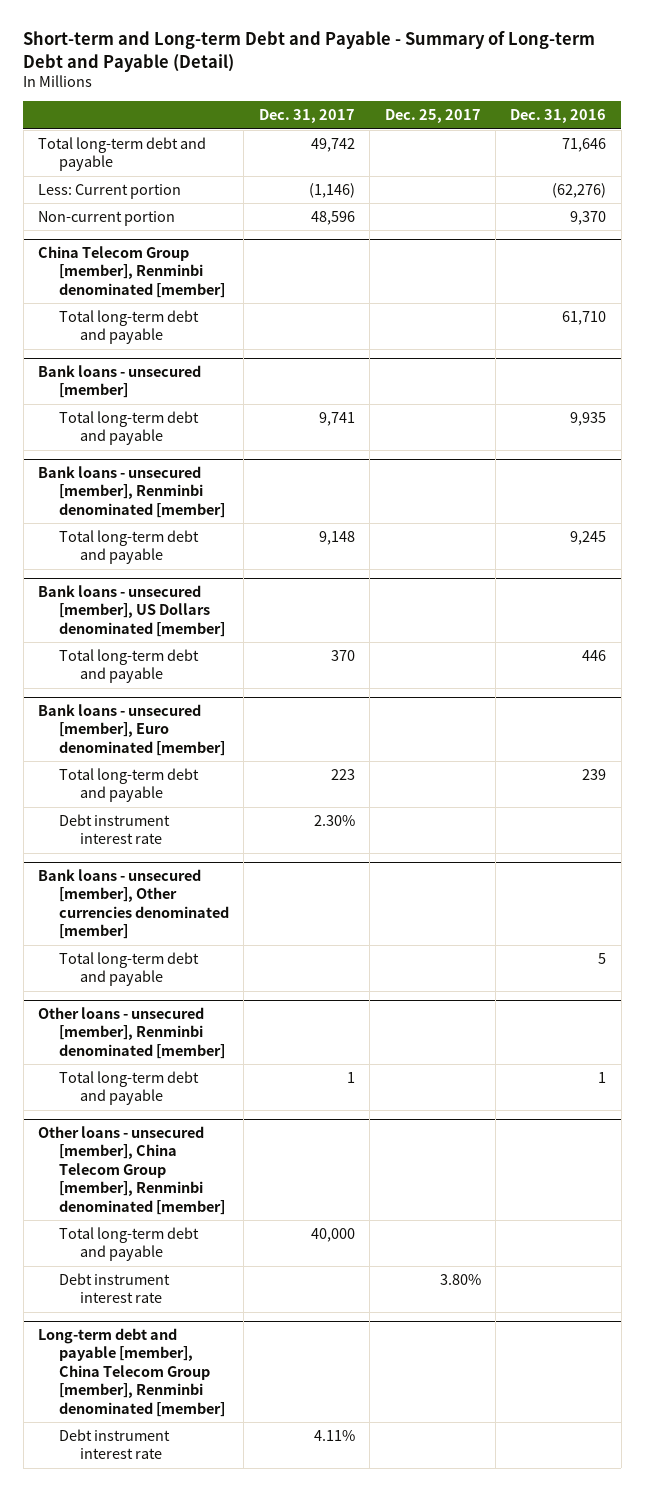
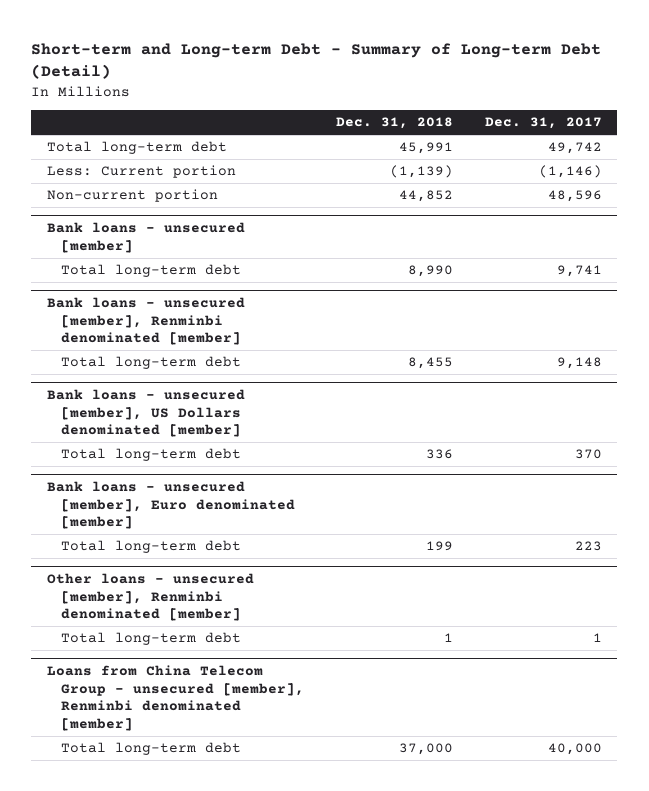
[23,31,596,72] Short-term and Long-term Debt and Payable - Summary of Long-term Debt and Payable (Detail) -> [31,42,602,80] Short-term and Long-term Debt - Summary of Long-term Debt (Detail)
[384,109,481,124] Dec. 25, 2017 -> none
[510,109,607,124] Dec. 31, 2016 -> none
none -> [335,117,453,130] Dec. 31, 2018
[38,136,207,172] Total long-term debt and payable -> [47,141,228,155] Total long-term debt
[38,246,225,298] China Telecom Group [member], Renminbi denominated [member] -> none
[58,309,199,345] Total long-term debt and payable -> none
[58,410,199,446] Total long-term debt and payable -> [60,264,241,278] Total long-term debt
[58,529,199,565] Total long-term debt and payable -> [60,356,241,370] Total long-term debt
[58,648,199,684] Total long-term debt and payable -> [60,448,241,462] Total long-term debt
[58,813,170,845] Debt instrument interest rate -> none
[38,869,229,940] Bank loans - unsecured [member], Other currencies denominated [member] -> none
[58,951,199,987] Total long-term debt and payable -> none
[58,767,199,803] Total long-term debt and payable -> [60,540,241,554] Total long-term debt
[58,1272,170,1304] Debt instrument interest rate -> none
[38,1328,225,1417] Long-term debt and payable [member], China Telecom Group [member], Renminbi denominated [member] -> none
[58,1428,170,1460] Debt instrument interest rate -> none
[58,1070,199,1106] Total long-term debt and payable -> [60,632,241,646] Total long-term debt
[38,1126,225,1215] Other loans - unsecured [member], China Telecom Group [member], Renminbi denominated [member] -> [47,665,304,731] Loans from China Telecom Group - unsecured [member], Renminbi denominated [member]
[58,1226,199,1262] Total long-term debt and payable -> [60,742,241,756] Total long-term debt

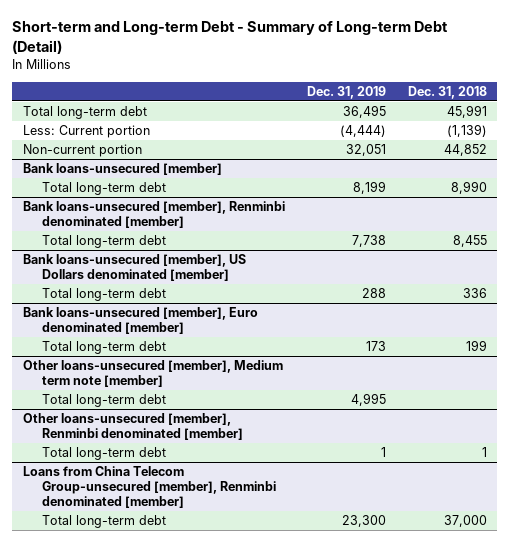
[484,117,602,130] Dec. 31, 2017 -> none
none -> [306,85,386,99] Dec. 31, 2019
[47,222,246,253] Bank loans - unsecured [member] -> [23,163,223,176] Bank loans-unsecured [member]
[47,297,246,346] Bank loans - unsecured [member], Renminbi denominated [member] -> [23,201,286,229] Bank loans-unsecured [member], Renminbi denominated [member]
[47,389,246,438] Bank loans - unsecured [member], US Dollars denominated [member] -> [23,254,247,282] Bank loans-unsecured [member], US Dollars denominated [member]
[47,481,295,530] Bank loans - unsecured [member], Euro denominated [member] -> [23,307,259,335] Bank loans-unsecured [member], Euro denominated [member]
none -> [23,360,284,388] Other loans-unsecured [member], Medium term note [member]
none -> [41,394,166,408] Total long-term debt
[47,573,255,622] Other loans - unsecured [member], Renminbi denominated [member] -> [23,413,243,441] Other loans-unsecured [member], Renminbi denominated [member]
[47,665,304,731] Loans from China Telecom Group - unsecured [member], Renminbi denominated [member] -> [23,466,276,509] Loans from China Telecom Group-unsecured [member], Renminbi denominated [member]

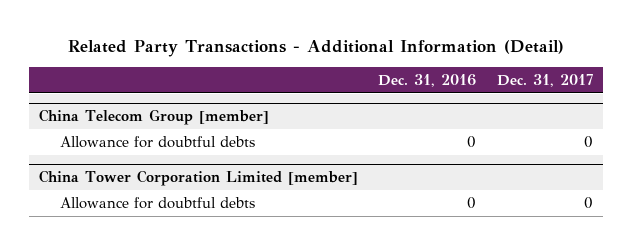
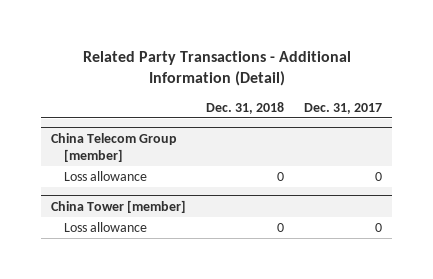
[378,74,477,88] Dec. 31, 2016 -> none
none -> [206,101,285,114] Dec. 31, 2018
[59,135,255,148] Allowance for doubtful debts -> [64,171,148,182] Loss allowance
[39,170,359,187] China Tower Corporation Limited [member] -> [51,199,187,213] China Tower [member]
[59,196,255,209] Allowance for doubtful debts -> [64,222,148,233] Loss allowance

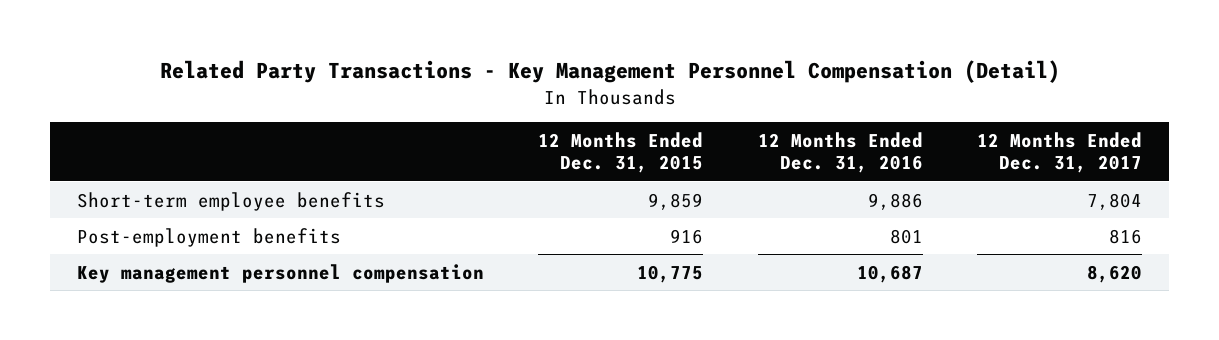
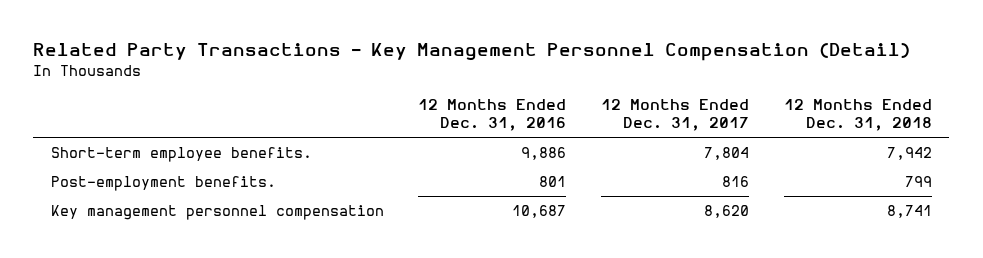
[538,131,704,174] 12 Months Ended Dec. 31, 2015 -> none
none -> [783,99,932,132] 12 Months Ended Dec. 31, 2018
[76,191,385,211] Short-term employee benefits -> [50,146,312,162] Short-term employee benefits.
[76,227,341,247] Post-employment benefits -> [50,175,276,191] Post-employment benefits.

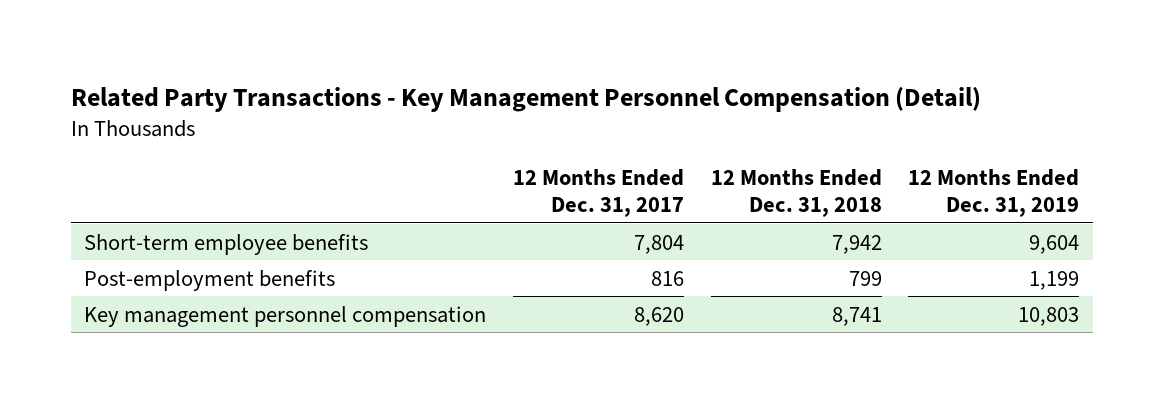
[418,99,567,132] 12 Months Ended Dec. 31, 2016 -> none
none -> [908,168,1080,218] 12 Months Ended Dec. 31, 2019
[50,146,312,162] Short-term employee benefits. -> [83,233,368,255] Short-term employee benefits
[50,175,276,191] Post-employment benefits. -> [83,269,335,291] Post-employment benefits

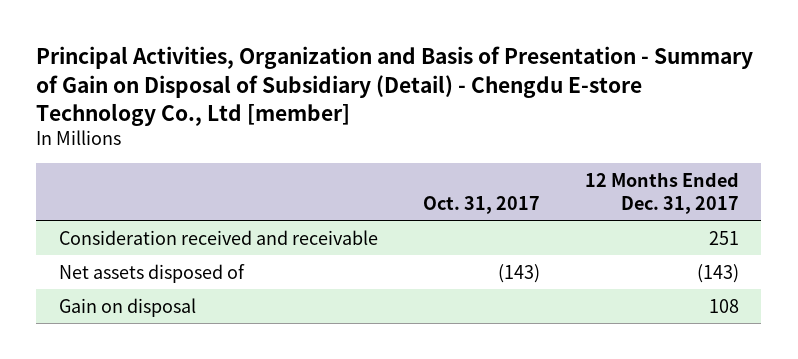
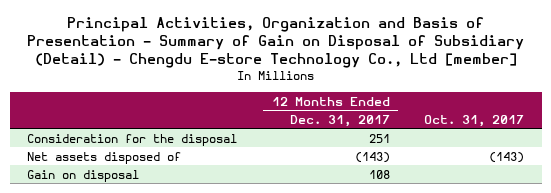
[58,229,378,245] Consideration received and receivable -> [26,133,237,146] Consideration for the disposal

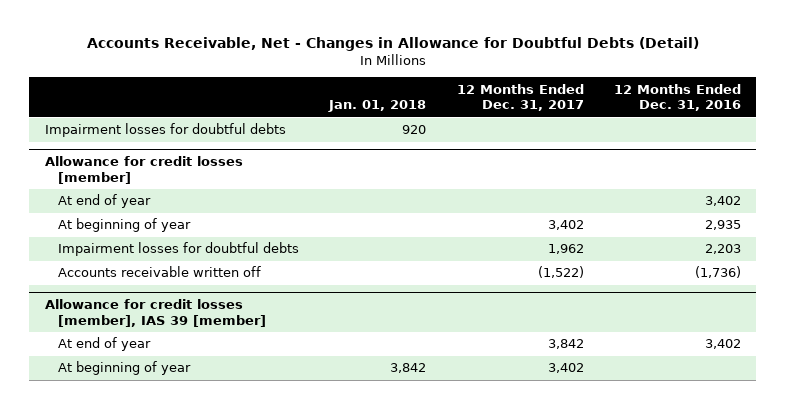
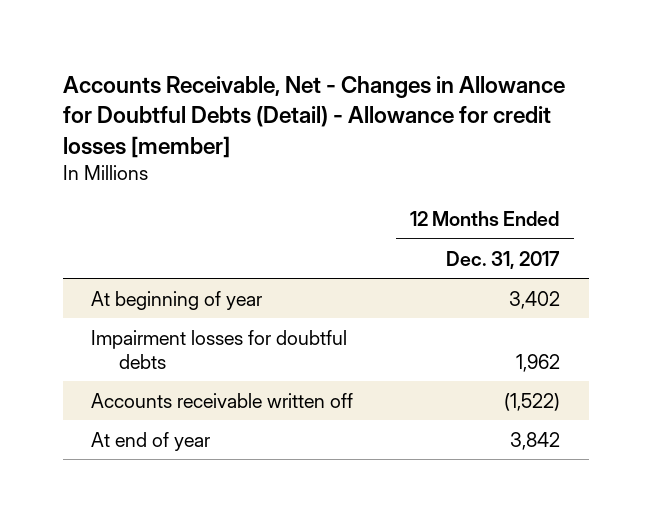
[86,37,699,52] Accounts Receivable, Net - Changes in Allowance for Doubtful Debts (Detail) -> [62,76,565,158] Accounts Receivable, Net - Changes in Allowance for Doubtful Debts (Detail) - Allowance for credit losses [member]
[328,100,427,113] Jan. 01, 2018 -> none
[614,83,742,112] 12 Months Ended Dec. 31, 2016 -> none
[44,123,286,138] Impairment losses for doubtful debts -> none
[44,156,243,185] Allowance for credit losses [member] -> none
[57,194,151,209] At end of year -> none
[44,299,266,328] Allowance for credit losses [member], IAS 39 [member] -> none
[57,361,191,376] At beginning of year -> none

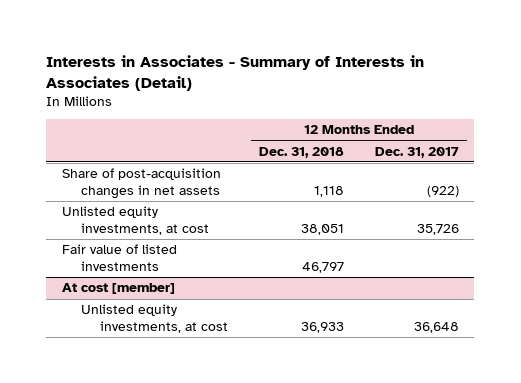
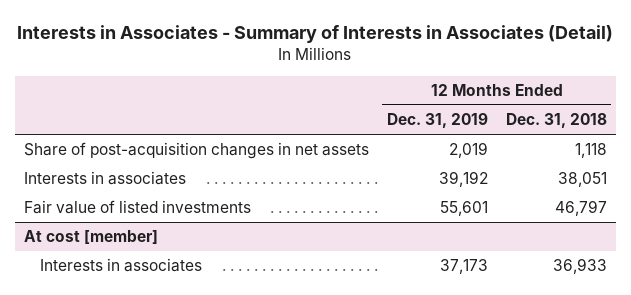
[374,146,459,158] Dec. 31, 2017 -> none
none -> [386,113,488,129] Dec. 31, 2019
[61,206,209,235] Unlisted equity investments, at cost -> [23,171,186,186] Interests in associates
[80,304,228,333] Unlisted equity investments, at cost -> [40,258,203,273] Interests in associates

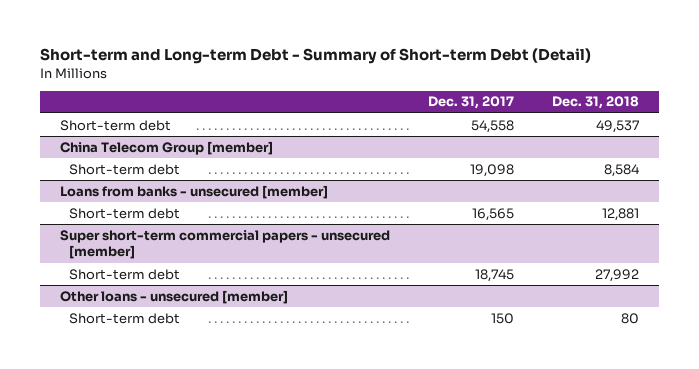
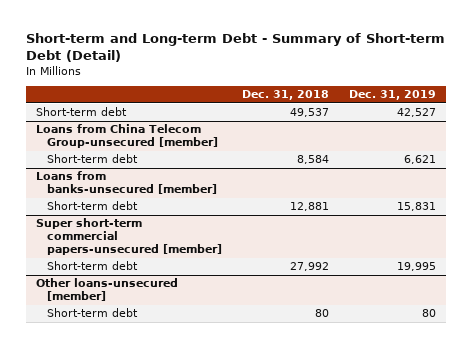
[427,96,514,110] Dec. 31, 2017 -> none
none -> [349,90,437,101] Dec. 31, 2019
[59,140,273,155] China Telecom Group [member] -> [36,124,219,149] Loans from China Telecom Group-unsecured [member]
[59,184,328,199] Loans from banks - unsecured [member] -> [36,171,218,195] Loans from banks-unsecured [member]
[59,229,390,260] Super short-term commercial papers - unsecured [member] -> [36,218,223,256] Super short-term commercial papers-unsecured [member]
[59,289,288,304] Other loans - unsecured [member] -> [36,278,179,302] Other loans-unsecured [member]

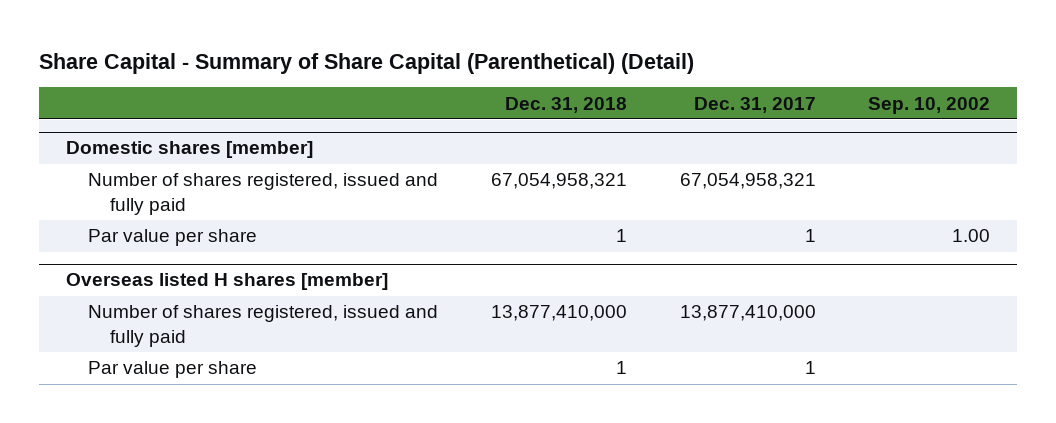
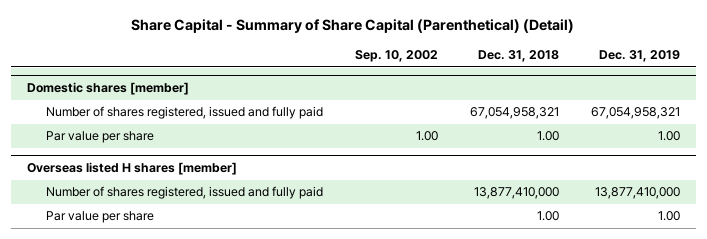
[693,96,816,113] Dec. 31, 2017 -> none
none -> [598,50,680,63] Dec. 31, 2019
[615,229,627,243] 1 -> [536,131,559,142] 1.00
[615,361,627,375] 1 -> [536,211,559,222] 1.00

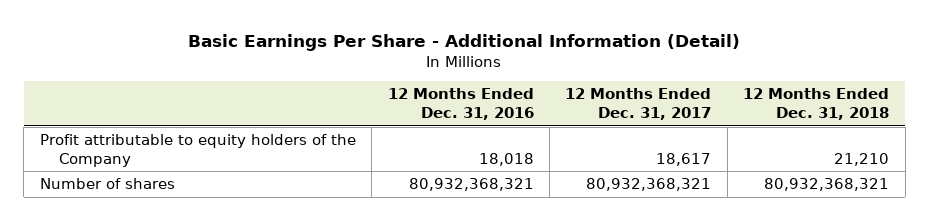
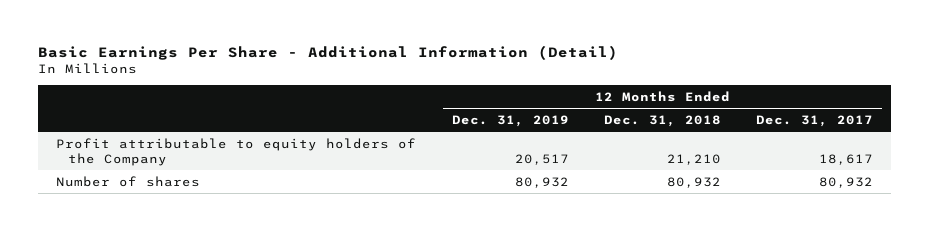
[387,88,534,121] 12 Months Ended Dec. 31, 2016 -> none
none -> [451,115,569,128] Dec. 31, 2019
[586,178,712,192] 80,932,368,321 -> [819,176,874,188] 80,932
[764,178,890,192] 80,932,368,321 -> [667,176,722,188] 80,932

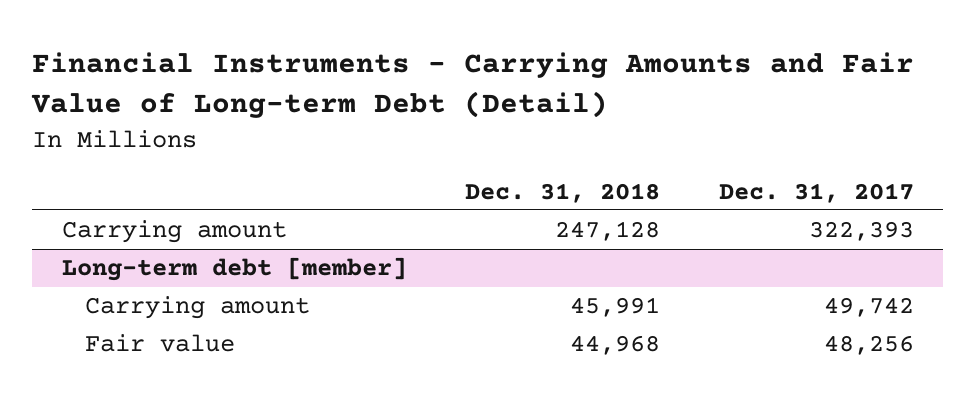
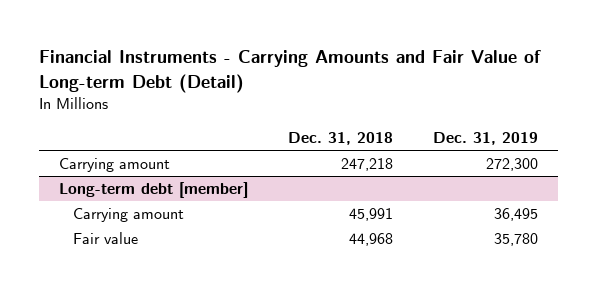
[718,182,914,203] Dec. 31, 2017 -> none
none -> [433,131,539,145] Dec. 31, 2019
[555,221,661,242] 247,128 -> [340,158,393,172] 247,218

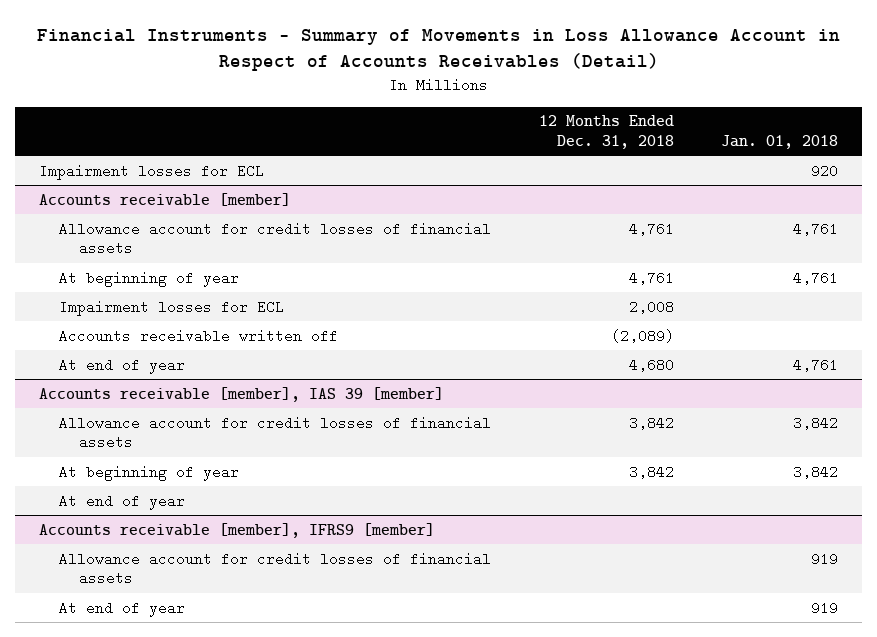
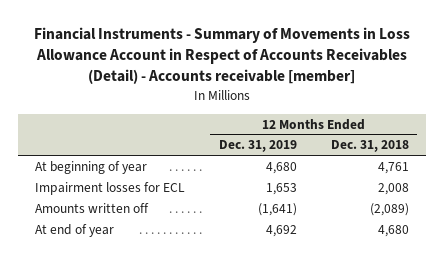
[36,29,840,72] Financial Instruments - Summary of Movements in Loss Allowance Account in Respect of Accounts Receivables (Detail) -> [33,26,410,85] Financial Instruments - Summary of Movements in Loss Allowance Account in Respect of Accounts Receivables (Detail) - Accounts receivable [member]
[721,135,839,150] Jan. 01, 2018 -> none
none -> [218,140,297,153] Dec. 31, 2019
[38,163,264,180] Impairment losses for ECL -> none
[38,192,291,206] Accounts receivable [member] -> none
[59,221,492,256] Allowance account for credit losses of financial assets -> none
[59,328,339,343] Accounts receivable written off -> [34,202,149,213] Amounts written off
[38,386,444,402] Accounts receivable [member], IAS 39 [member] -> none
[59,415,492,450] Allowance account for credit losses of financial assets -> none
[59,464,240,481] At beginning of year -> none
[59,493,186,510] At end of year -> none
[38,522,435,538] Accounts receivable [member], IFRS9 [member] -> none
[59,551,492,586] Allowance account for credit losses of financial assets -> none
[59,600,186,617] At end of year -> none

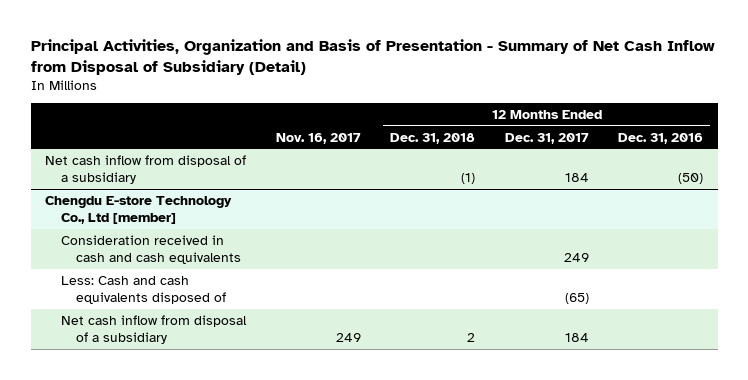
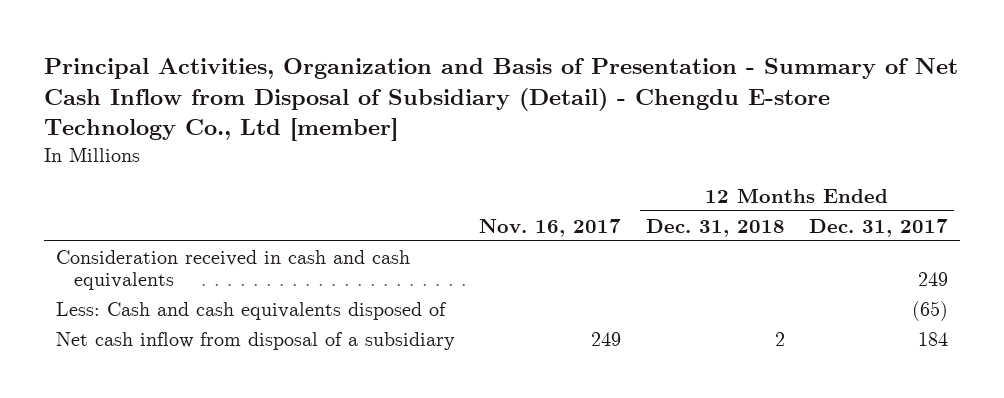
[30,39,715,75] Principal Activities, Organization and Basis of Presentation - Summary of Net Cash Inflow from Disposal of Subsidiary (Detail) -> [43,58,958,142] Principal Activities, Organization and Basis of Presentation - Summary of Net Cash Inflow from Disposal of Subsidiary (Detail) - Chengdu E-store Technology Co., Ltd [member]
[618,132,704,144] Dec. 31, 2016 -> none
[45,154,247,184] Net cash inflow from disposal of a subsidiary -> none
[45,195,233,224] Chengdu E-store Technology Co., Ltd [member] -> none

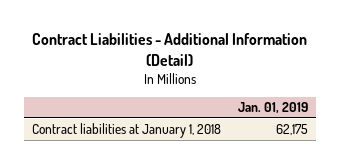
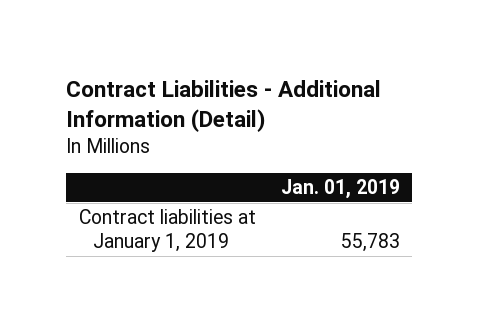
[32,123,222,139] Contract liabilities at January 1, 2018 -> [78,209,256,253] Contract liabilities at January 1, 2019
[275,124,308,136] 62,175 -> [340,233,400,253] 55,783

